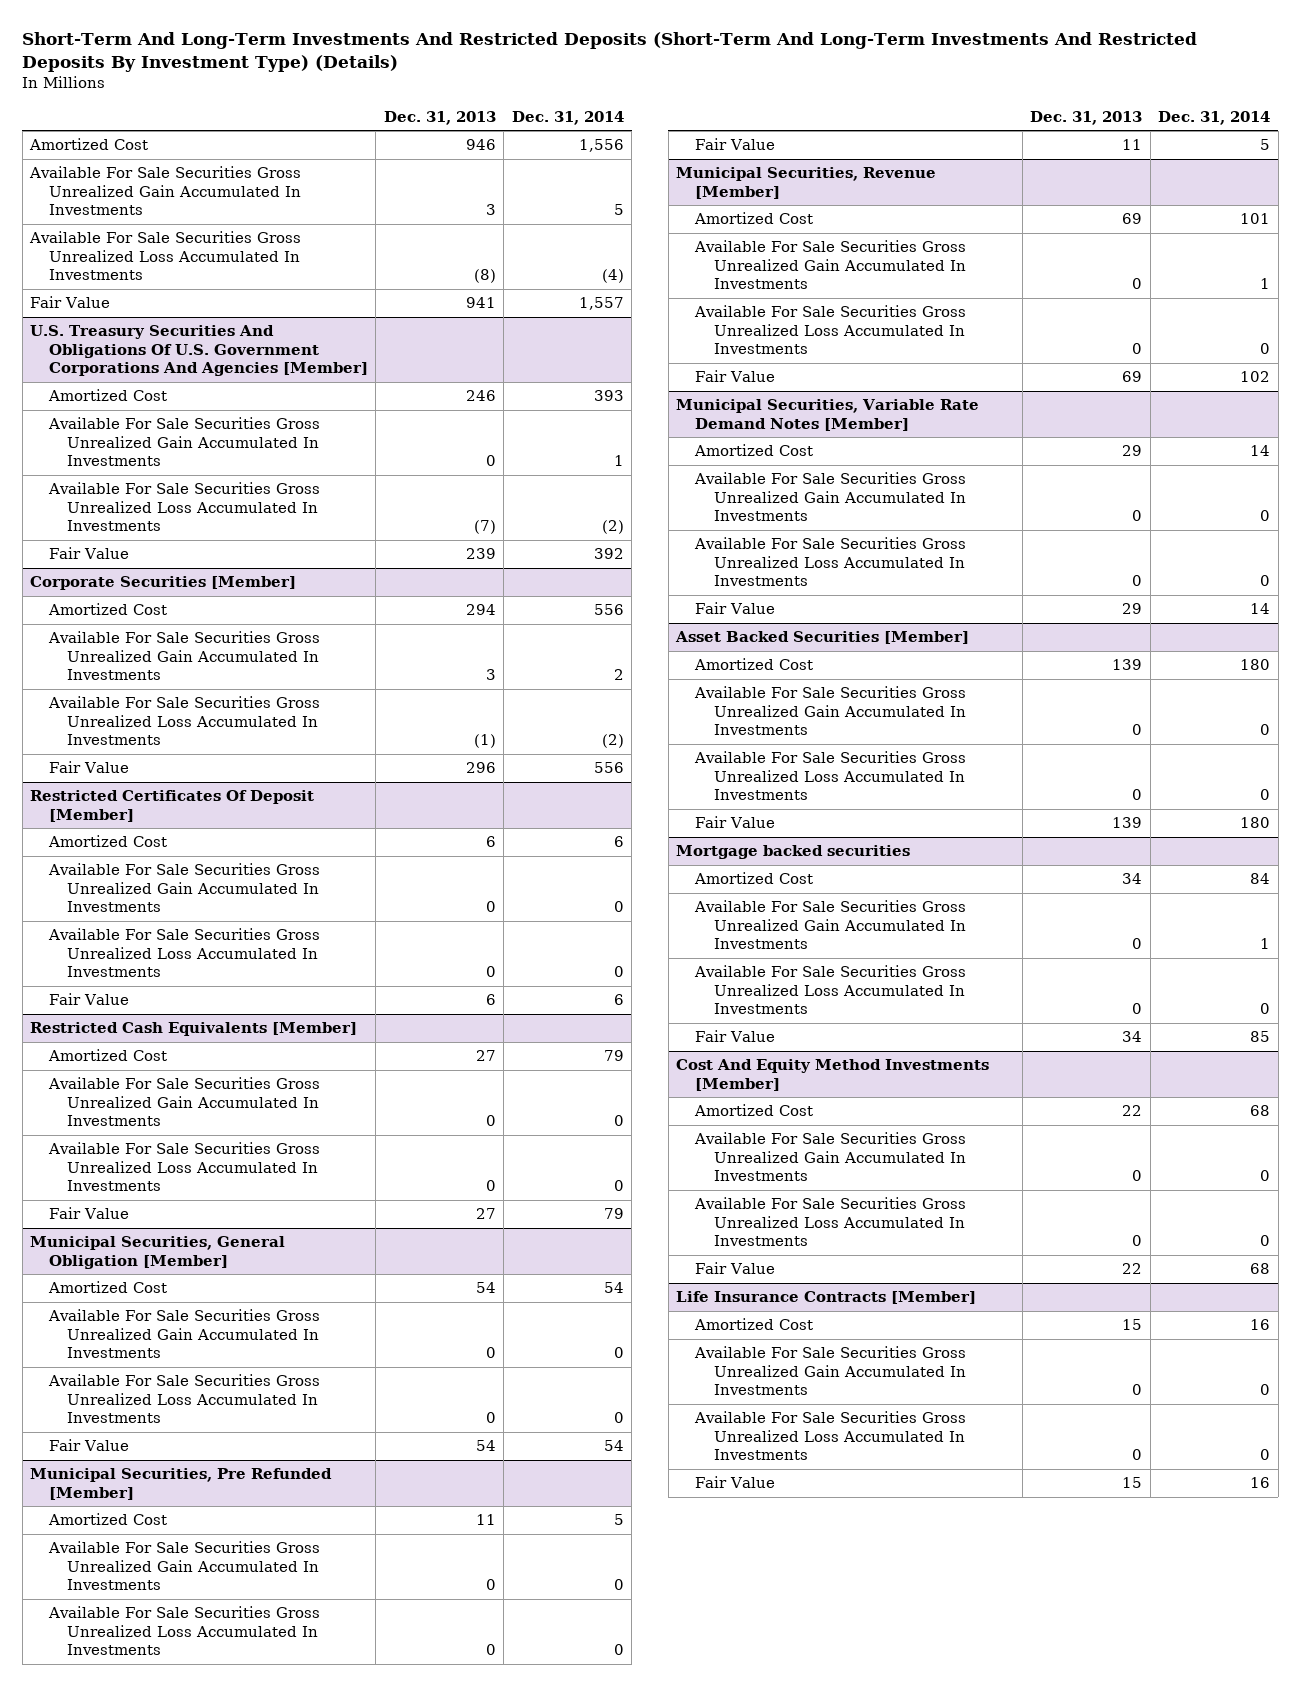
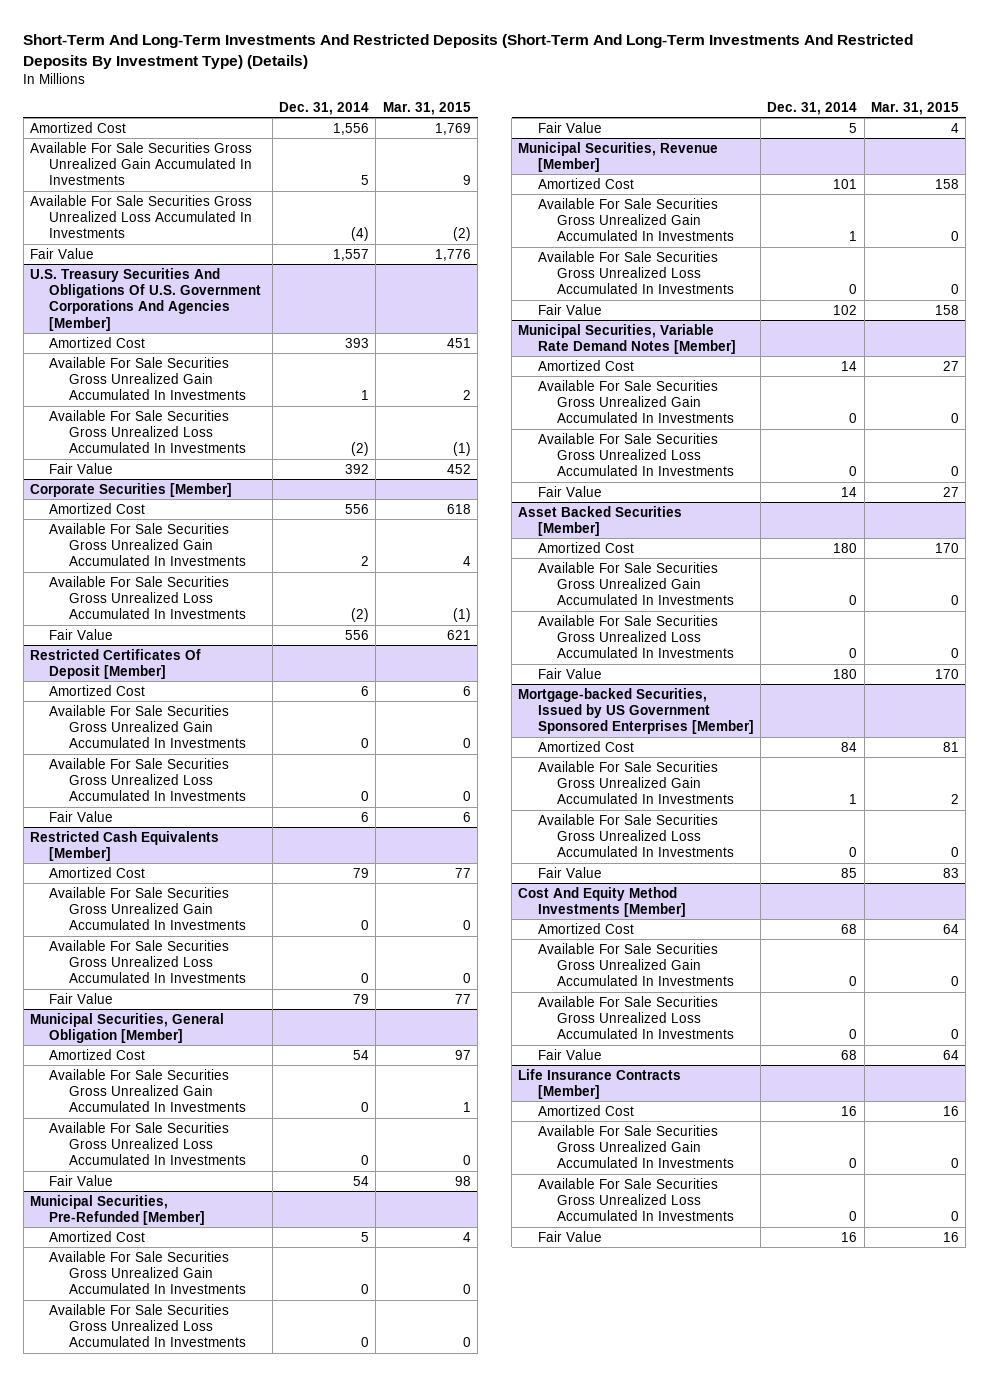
[383,110,496,125] Dec. 31, 2013 -> none
none -> [382,102,471,116] Mar. 31, 2015
[30,1468,333,1500] Municipal Securities, Pre Refunded [Member] -> [30,1194,206,1226] Municipal Securities, Pre-Refunded [Member]
[676,845,911,860] Mortgage backed securities -> [518,687,754,735] Mortgage-backed Securities, Issued by US Government Sponsored Enterprises [Member]

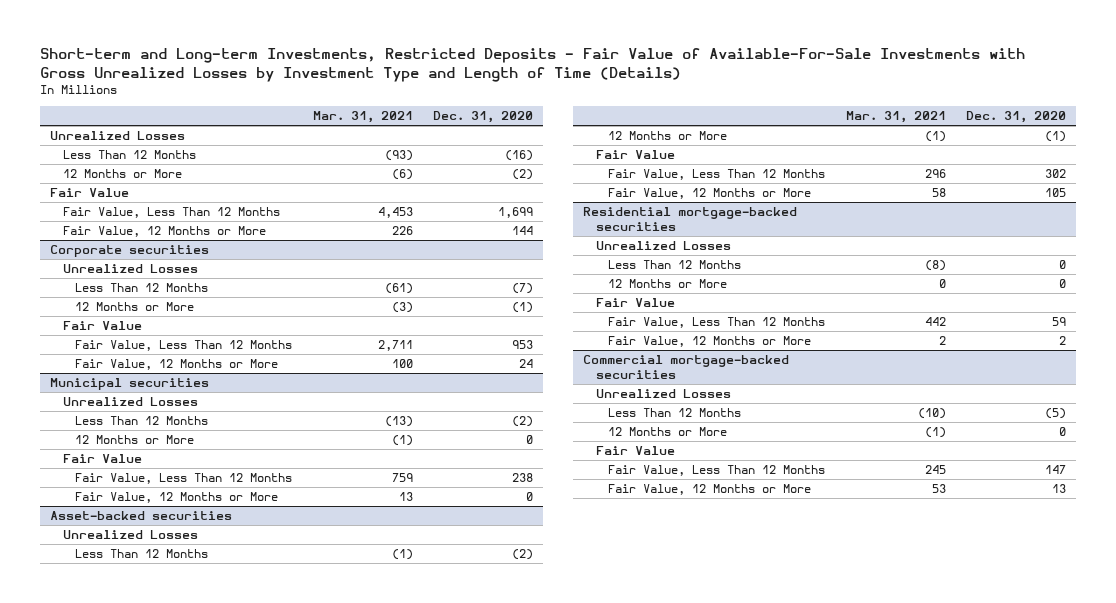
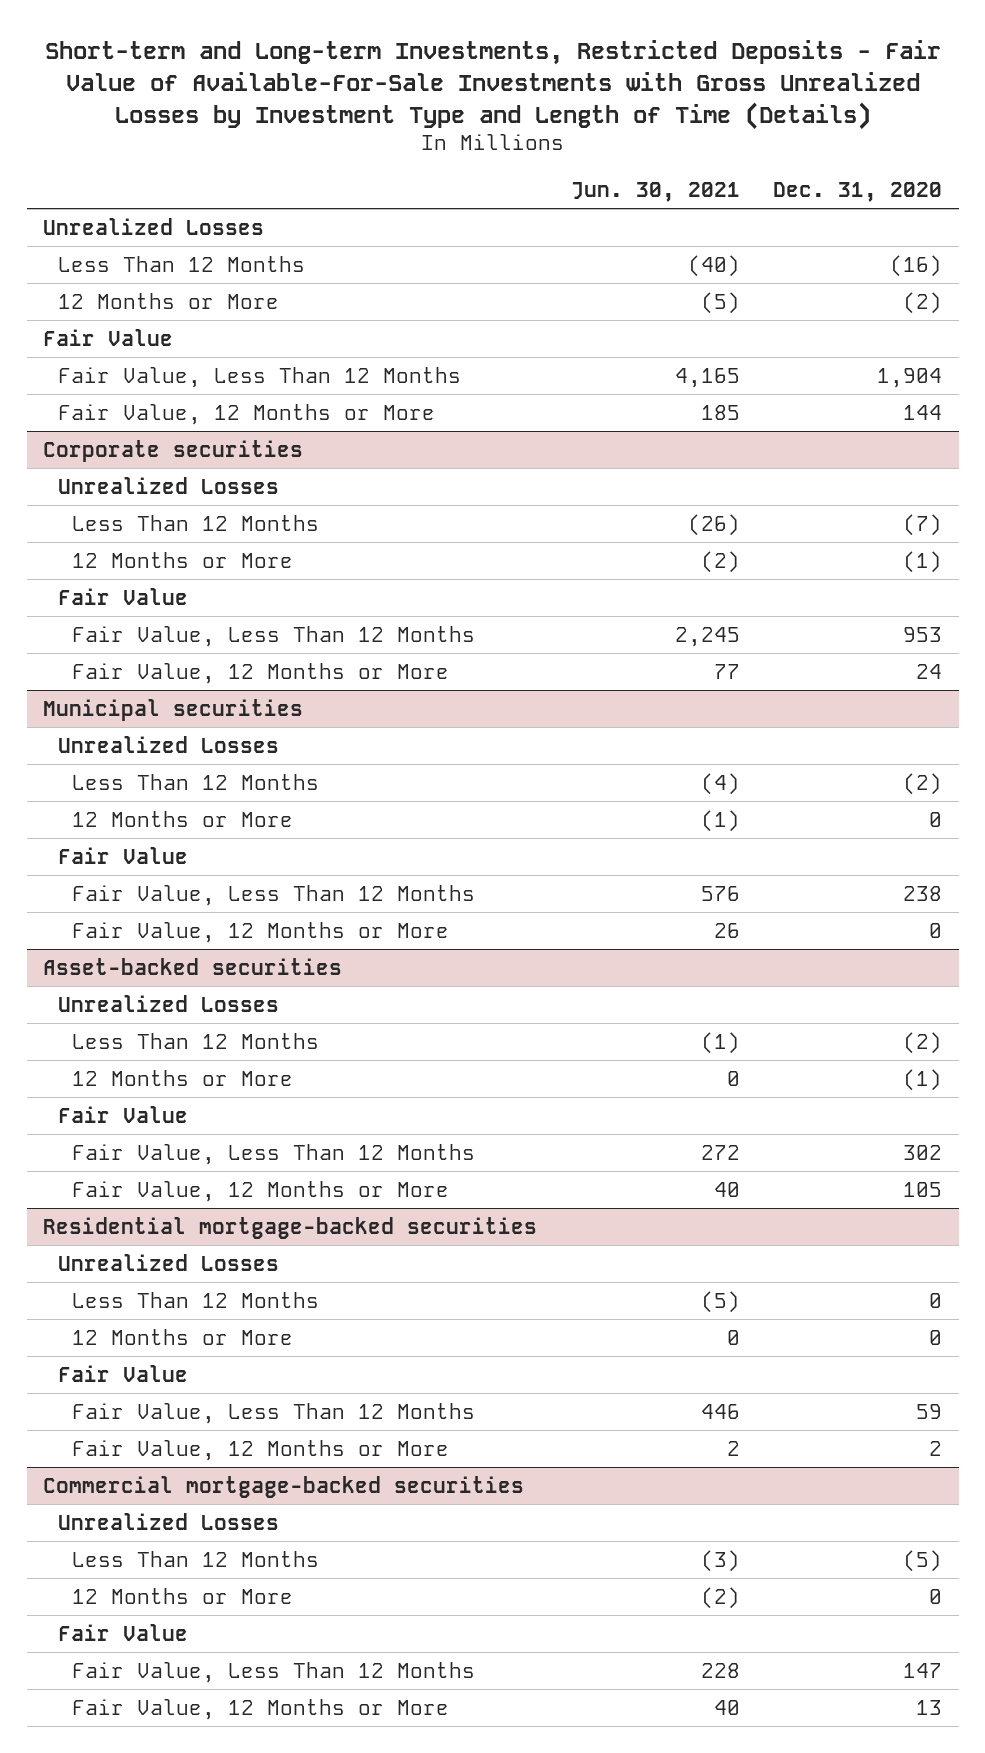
[312,111,413,124] Mar. 31, 2021 -> none
none -> [570,181,740,202] Jun. 30, 2021
[497,207,533,219] 1,699 -> [876,367,942,388] 1,904

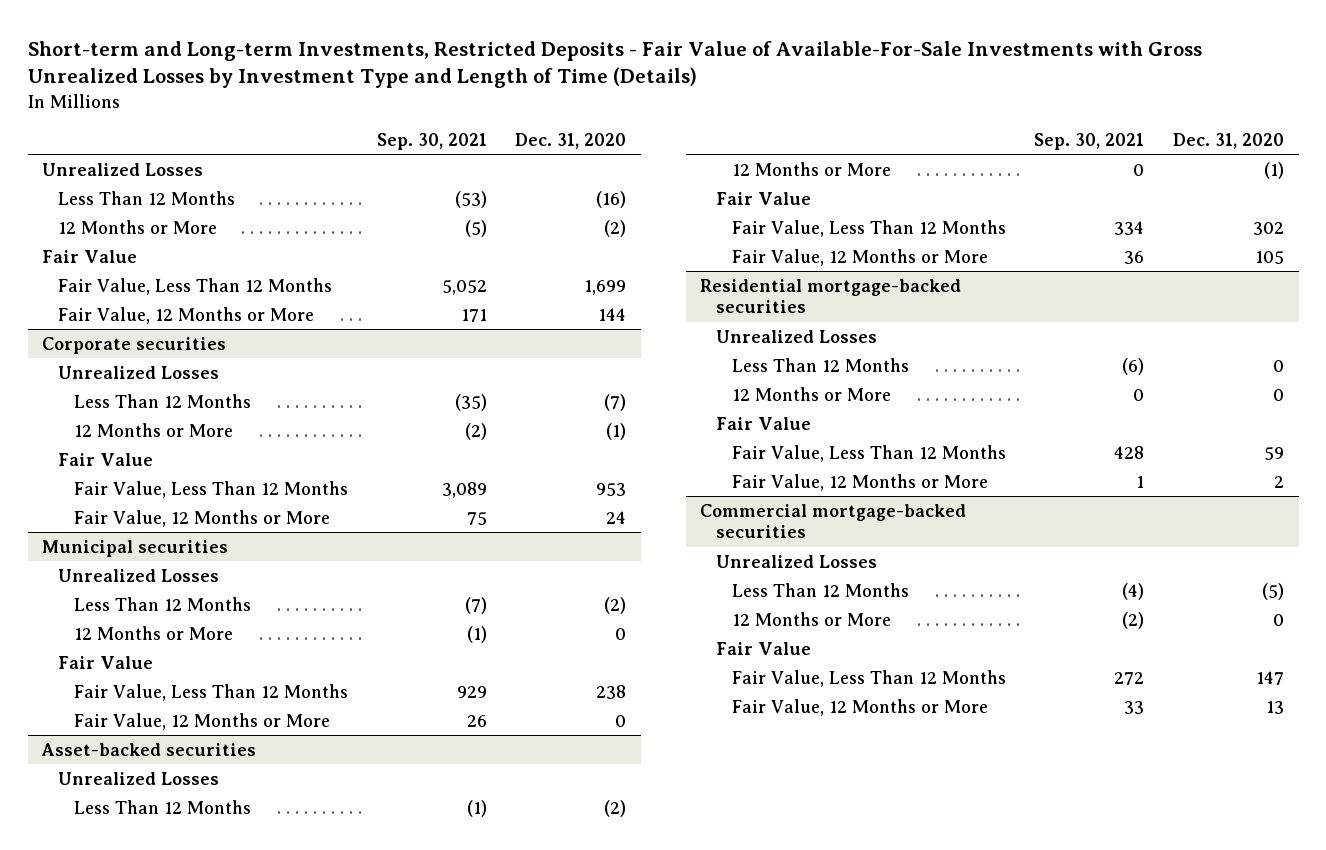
[570,181,740,202] Jun. 30, 2021 -> none
none -> [376,133,487,151] Sep. 30, 2021
[876,367,942,388] 1,904 -> [584,279,627,295] 1,699

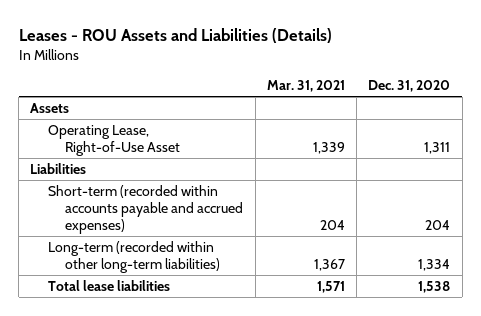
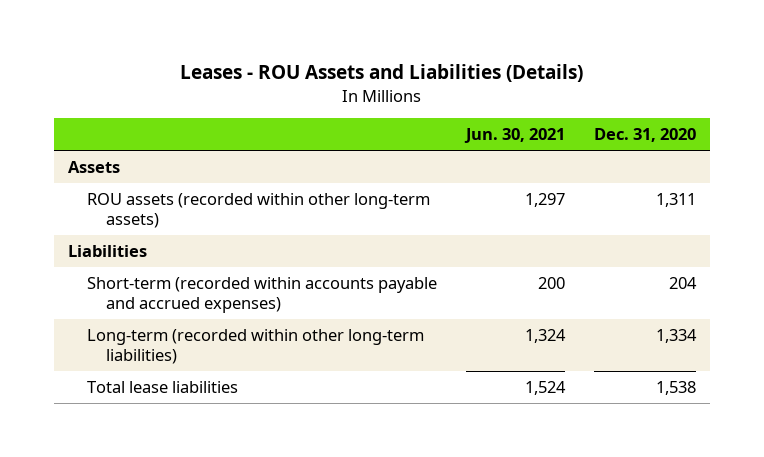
[266,80,345,93] Mar. 31, 2021 -> none
none -> [464,128,566,144] Jun. 30, 2021
[47,125,181,157] Operating Lease, Right-of-Use Asset -> [87,193,431,228] ROU assets (recorded within other long-term assets)

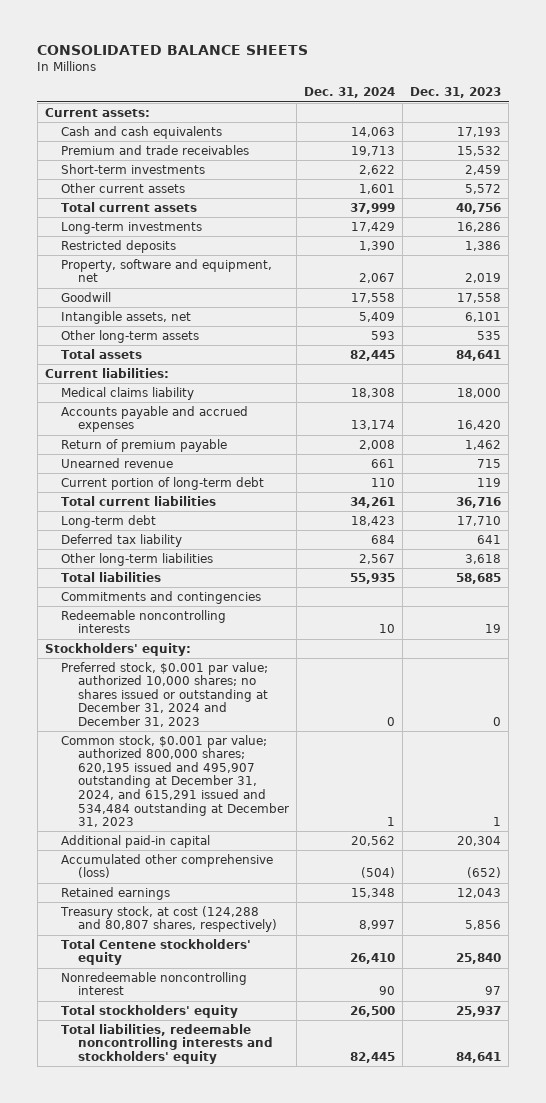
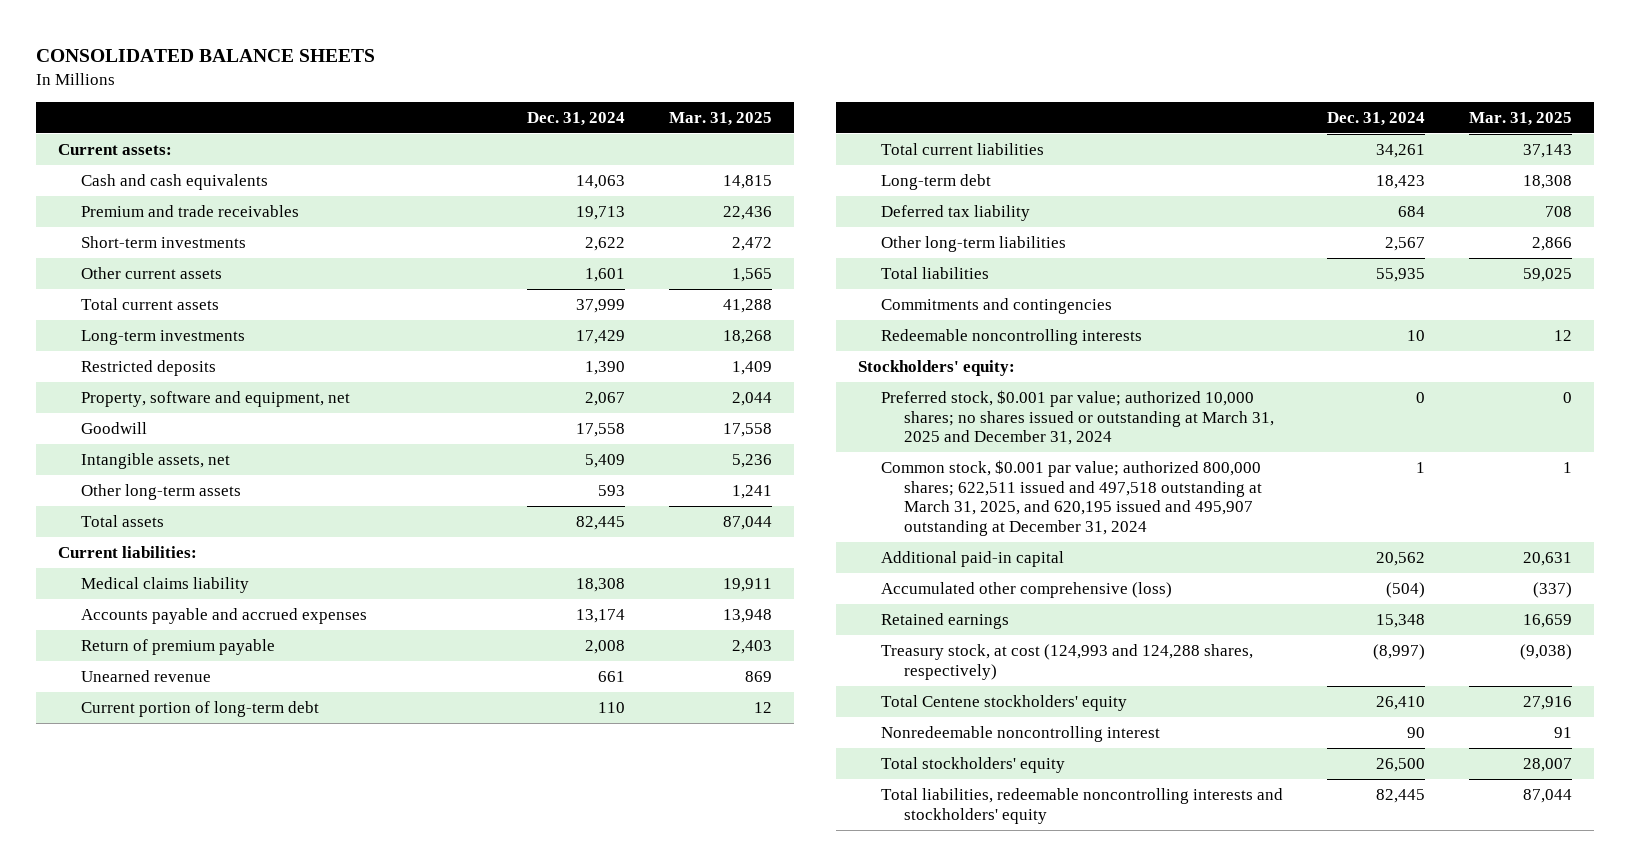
[410,87,502,99] Dec. 31, 2023 -> none
none -> [669,111,773,126] Mar. 31, 2025
[61,661,269,728] Preferred stock, $0.001 par value; authorized 10,000 shares; no shares issued or outstanding at December 31, 2024 and December 31, 2023 -> [881,389,1275,446] Preferred stock, $0.001 par value; authorized 10,000 shares; no shares issued or outstanding at March 31, 2025 and December 31, 2024
[61,734,290,828] Common stock, $0.001 par value; authorized 800,000 shares; 620,195 issued and 495,907 outstanding at December 31, 2024, and 615,291 issued and 534,484 outstanding at December 31, 2023 -> [881,459,1263,537] Common stock, $0.001 par value; authorized 800,000 shares; 622,511 issued and 497,518 outstanding at March 31, 2025, and 620,195 issued and 495,907 outstanding at December 31, 2024
[60,905,278,933] Treasury stock, at cost (124,288 and 80,807 shares, respectively) -> [881,643,1254,680] Treasury stock, at cost (124,993 and 124,288 shares, respectively)
[359,920,396,931] 8,997 -> [1373,643,1426,660] (8,997)

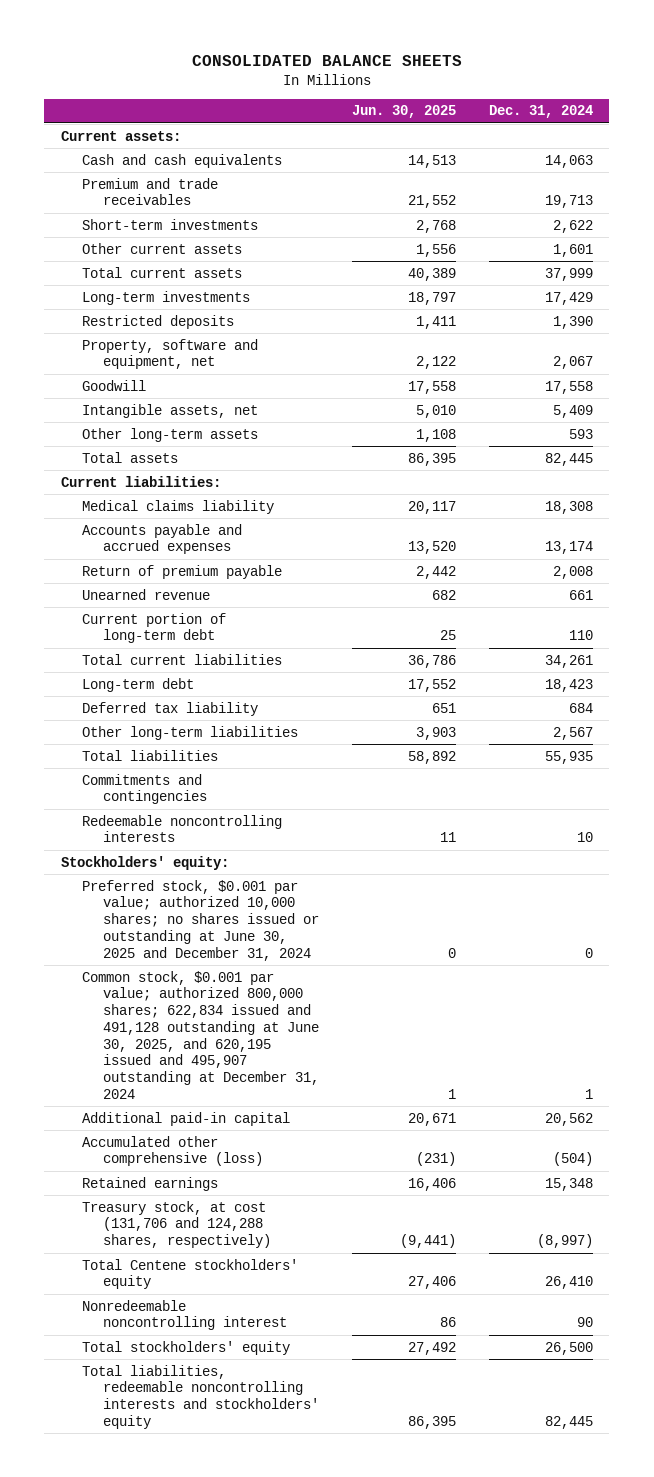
[669,111,773,126] Mar. 31, 2025 -> none
none -> [351,105,456,119] Jun. 30, 2025
[881,389,1275,446] Preferred stock, $0.001 par value; authorized 10,000 shares; no shares issued or outstanding at March 31, 2025 and December 31, 2024 -> [81,879,319,961] Preferred stock, $0.001 par value; authorized 10,000 shares; no shares issued or outstanding at June 30, 2025 and December 31, 2024
[881,459,1263,537] Common stock, $0.001 par value; authorized 800,000 shares; 622,511 issued and 497,518 outstanding at March 31, 2025, and 620,195 issued and 495,907 outstanding at December 31, 2024 -> [81,970,319,1099] Common stock, $0.001 par value; authorized 800,000 shares; 622,834 issued and 491,128 outstanding at June 30, 2025, and 620,195 issued and 495,907 outstanding at December 31, 2024
[881,643,1254,680] Treasury stock, at cost (124,993 and 124,288 shares, respectively) -> [81,1200,271,1249] Treasury stock, at cost (131,706 and 124,288 shares, respectively)

